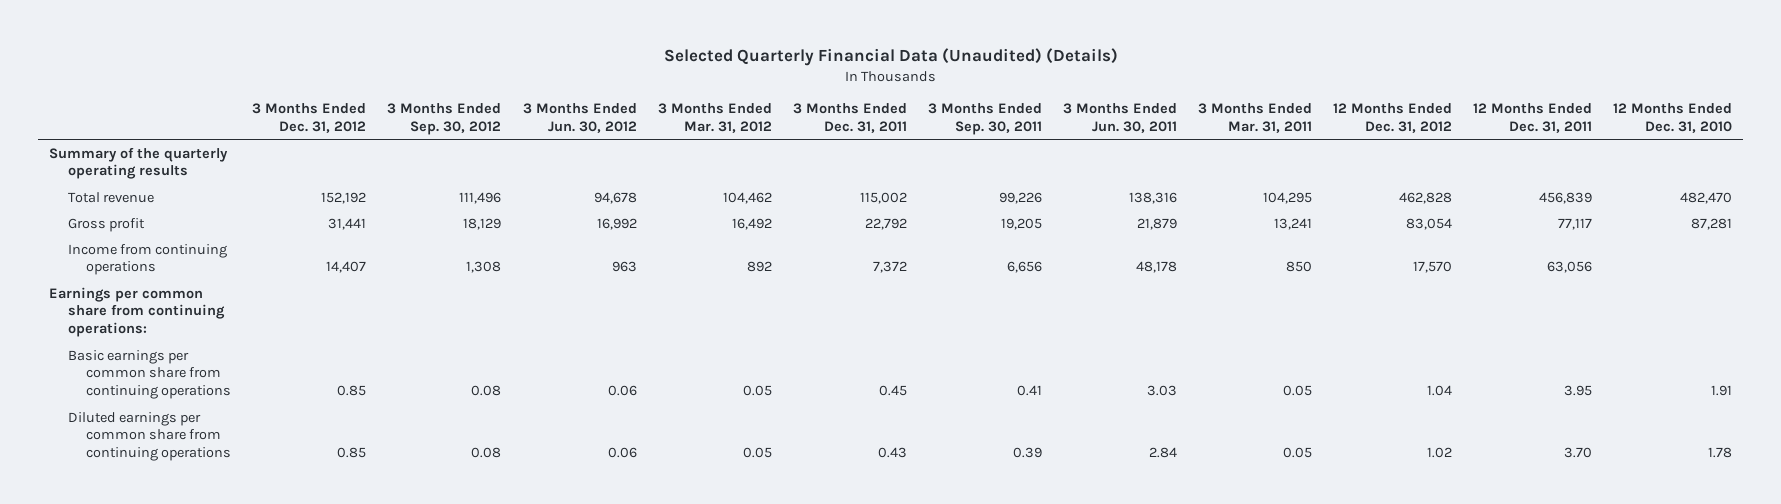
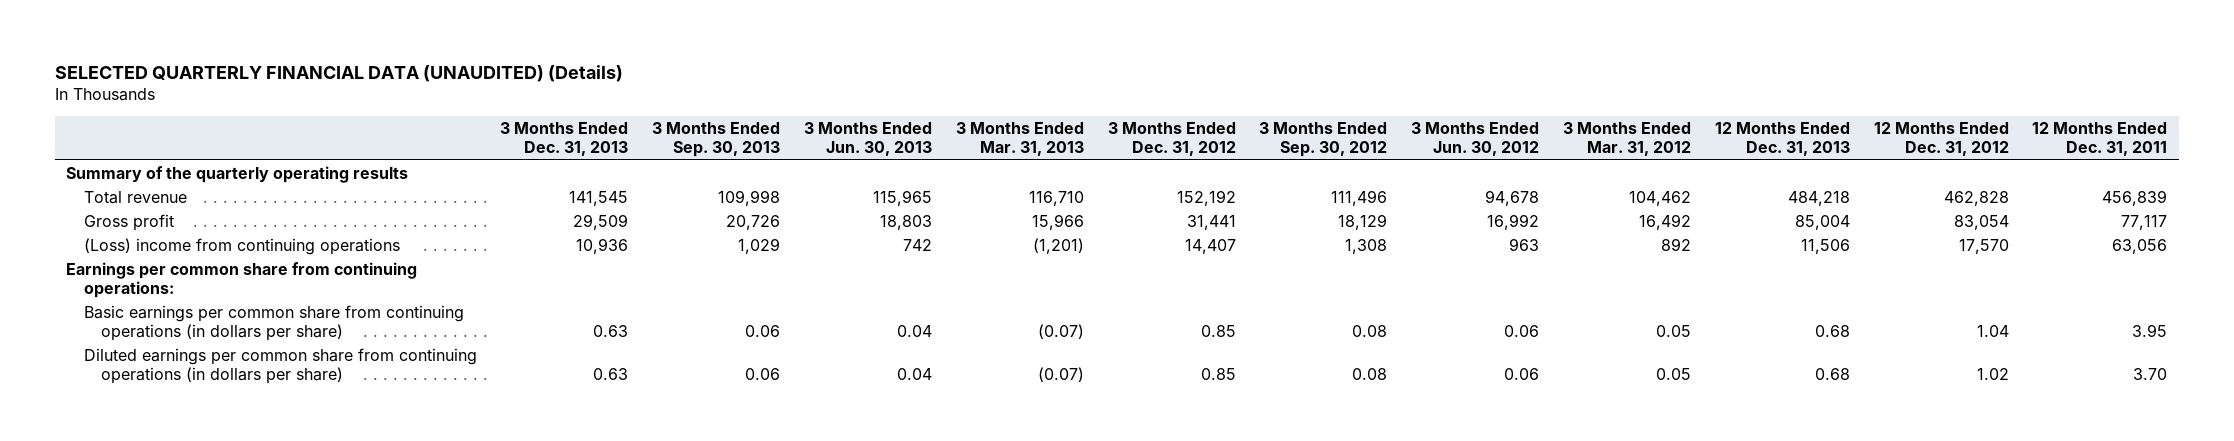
[663,48,1118,67] Selected Quarterly Financial Data (Unaudited) (Details) -> [54,65,623,83] SELECTED QUARTERLY FINANCIAL DATA (UNAUDITED) (Details)
[792,102,907,133] 3 Months Ended Dec. 31, 2011 -> none
[927,102,1042,135] 3 Months Ended Sep. 30, 2011 -> none
[1063,102,1178,133] 3 Months Ended Jun. 30, 2011 -> none
[1198,102,1313,133] 3 Months Ended Mar. 31, 2011 -> none
[1613,102,1733,133] 12 Months Ended Dec. 31, 2010 -> none
none -> [500,122,629,157] 3 Months Ended Dec. 31, 2013
none -> [652,122,781,158] 3 Months Ended Sep. 30, 2013
none -> [803,122,932,157] 3 Months Ended Jun. 30, 2013
none -> [955,122,1084,157] 3 Months Ended Mar. 31, 2013
none -> [1714,122,1850,157] 12 Months Ended Dec. 31, 2013
[67,243,227,276] Income from continuing operations -> [83,238,400,256] (Loss) income from continuing operations
[67,349,232,400] Basic earnings per common share from continuing operations -> [83,305,464,341] Basic earnings per common share from continuing operations (in dollars per share)
[67,411,232,462] Diluted earnings per common share from continuing operations -> [83,348,477,384] Diluted earnings per common share from continuing operations (in dollars per share)

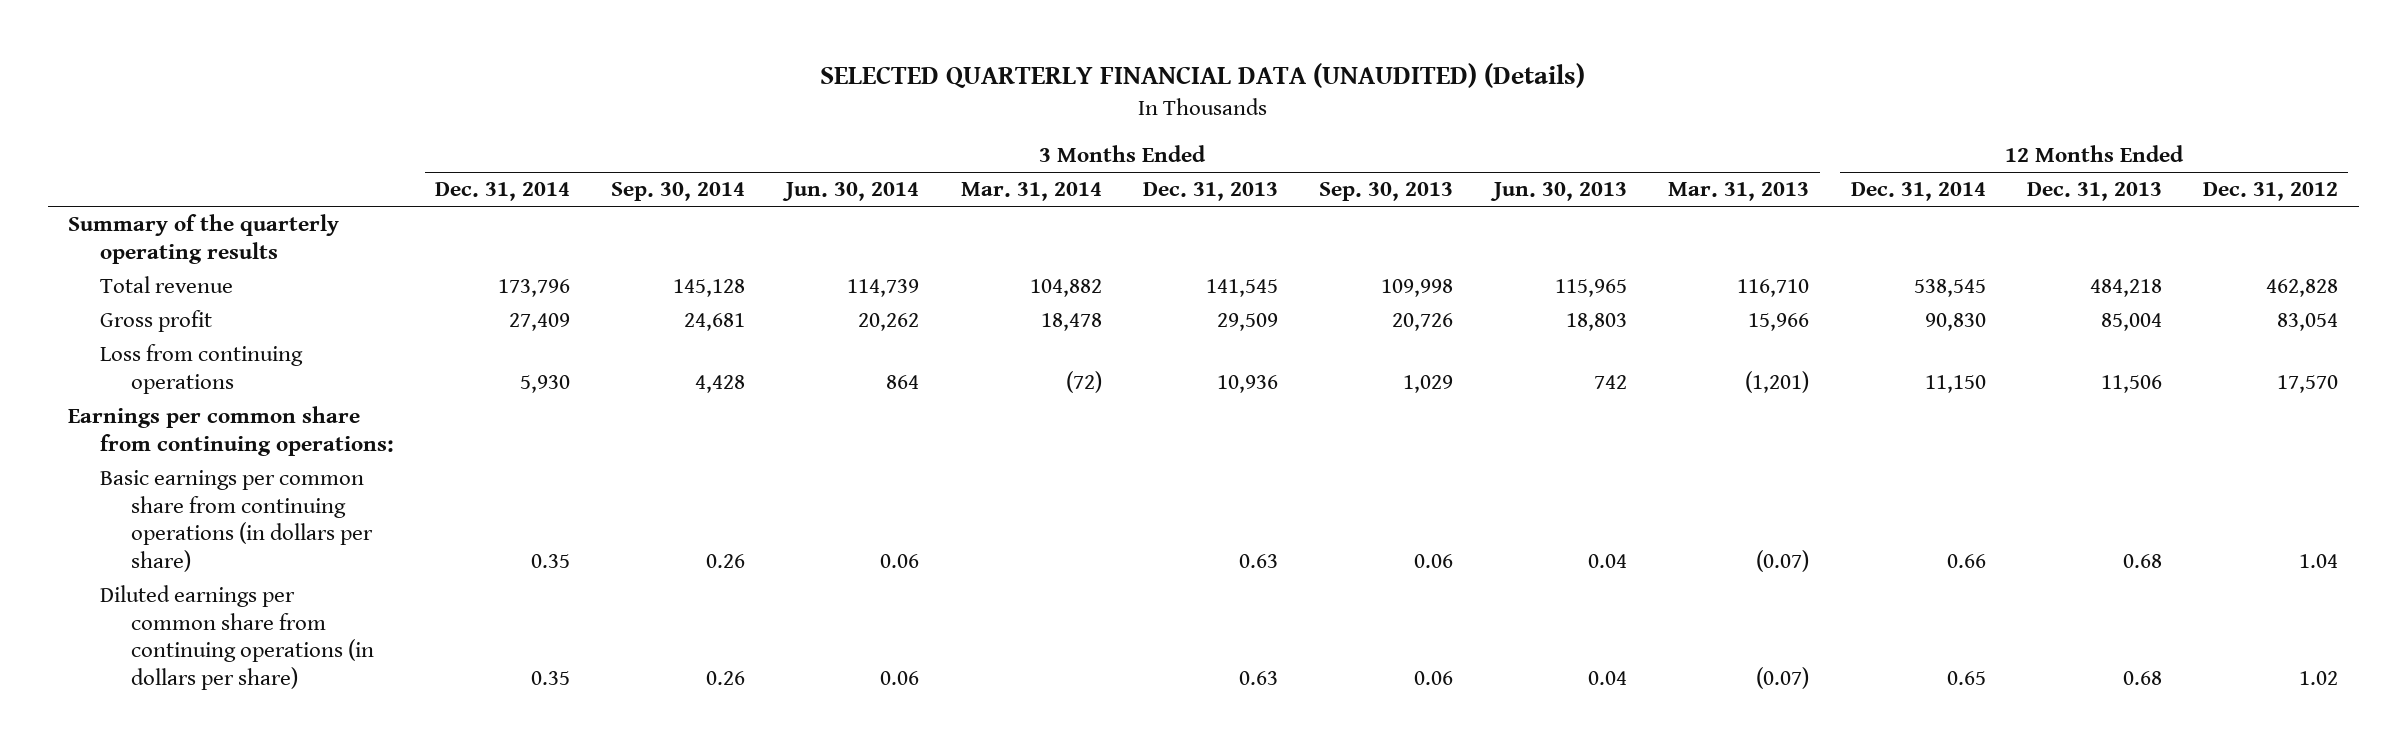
[1107,122,1236,157] 3 Months Ended Dec. 31, 2012 -> none
[1259,122,1388,158] 3 Months Ended Sep. 30, 2012 -> none
[1411,122,1540,157] 3 Months Ended Jun. 30, 2012 -> none
[1562,122,1691,157] 3 Months Ended Mar. 31, 2012 -> none
[2032,122,2168,157] 12 Months Ended Dec. 31, 2011 -> none
none -> [434,182,570,202] Dec. 31, 2014
none -> [611,182,746,202] Sep. 30, 2014
none -> [782,182,920,202] Jun. 30, 2014
none -> [960,182,1102,202] Mar. 31, 2014
none -> [1850,182,1986,202] Dec. 31, 2014
[83,238,400,256] (Loss) income from continuing operations -> [99,344,303,394] Loss from continuing operations

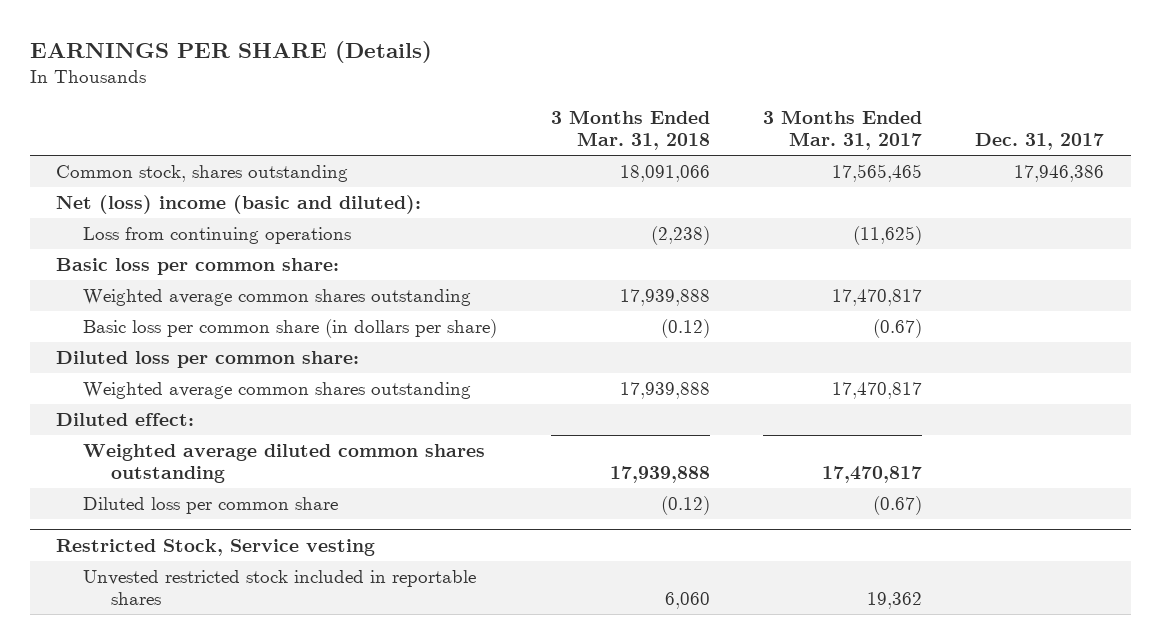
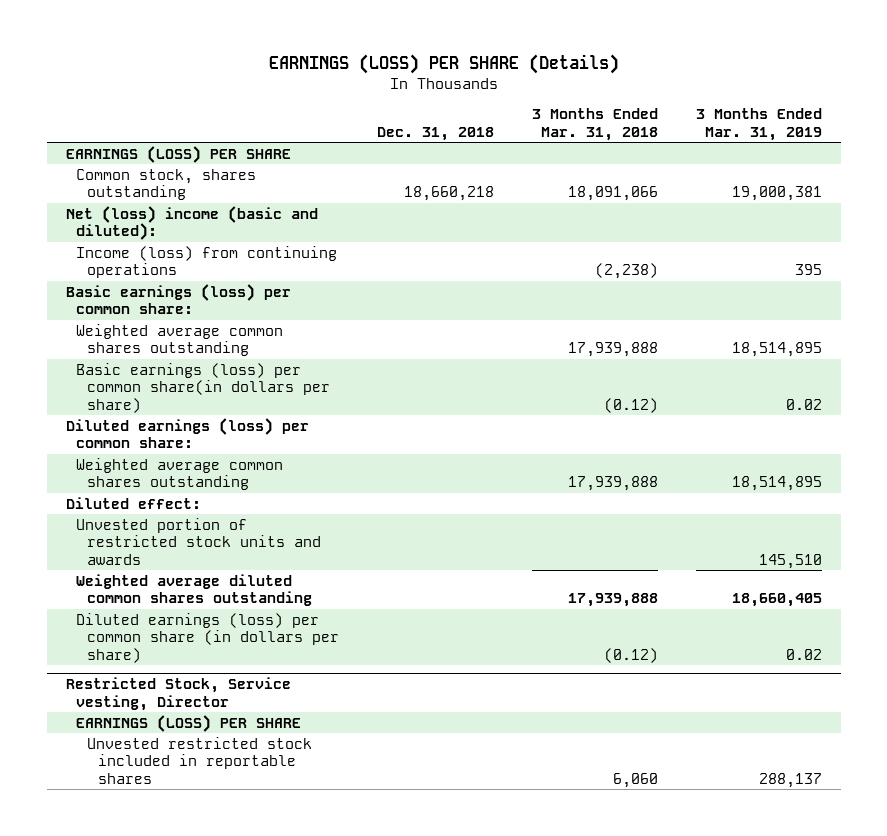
[29,41,432,64] EARNINGS PER SHARE (Details) -> [268,54,619,75] EARNINGS (LOSS) PER SHARE (Details)
[762,109,922,150] 3 Months Ended Mar. 31, 2017 -> none
[975,132,1105,150] Dec. 31, 2017 -> none
none -> [377,126,495,141] Dec. 31, 2018
none -> [695,108,822,141] 3 Months Ended Mar. 31, 2019
none -> [65,145,291,163] EARNINGS (LOSS) PER SHARE
[83,227,352,245] Loss from continuing operations -> [76,245,338,279] Income (loss) from continuing operations
[56,258,340,276] Basic loss per common share: -> [65,283,291,315] Basic earnings (loss) per common share:
[83,319,498,339] Basic loss per common share (in dollars per share) -> [76,362,331,413] Basic earnings (loss) per common share(in dollars per share)
[56,351,360,369] Diluted loss per common share: -> [65,417,309,449] Diluted earnings (loss) per common share:
none -> [76,517,322,565] Unvested portion of restricted stock units and awards
[83,497,339,515] Diluted loss per common share -> [76,612,340,663] Diluted earnings (loss) per common share (in dollars per share)
[56,539,376,557] Restricted Stock, Service vesting -> [65,677,291,711] Restricted Stock, Service vesting, Director
none -> [76,714,302,732] EARNINGS (LOSS) PER SHARE

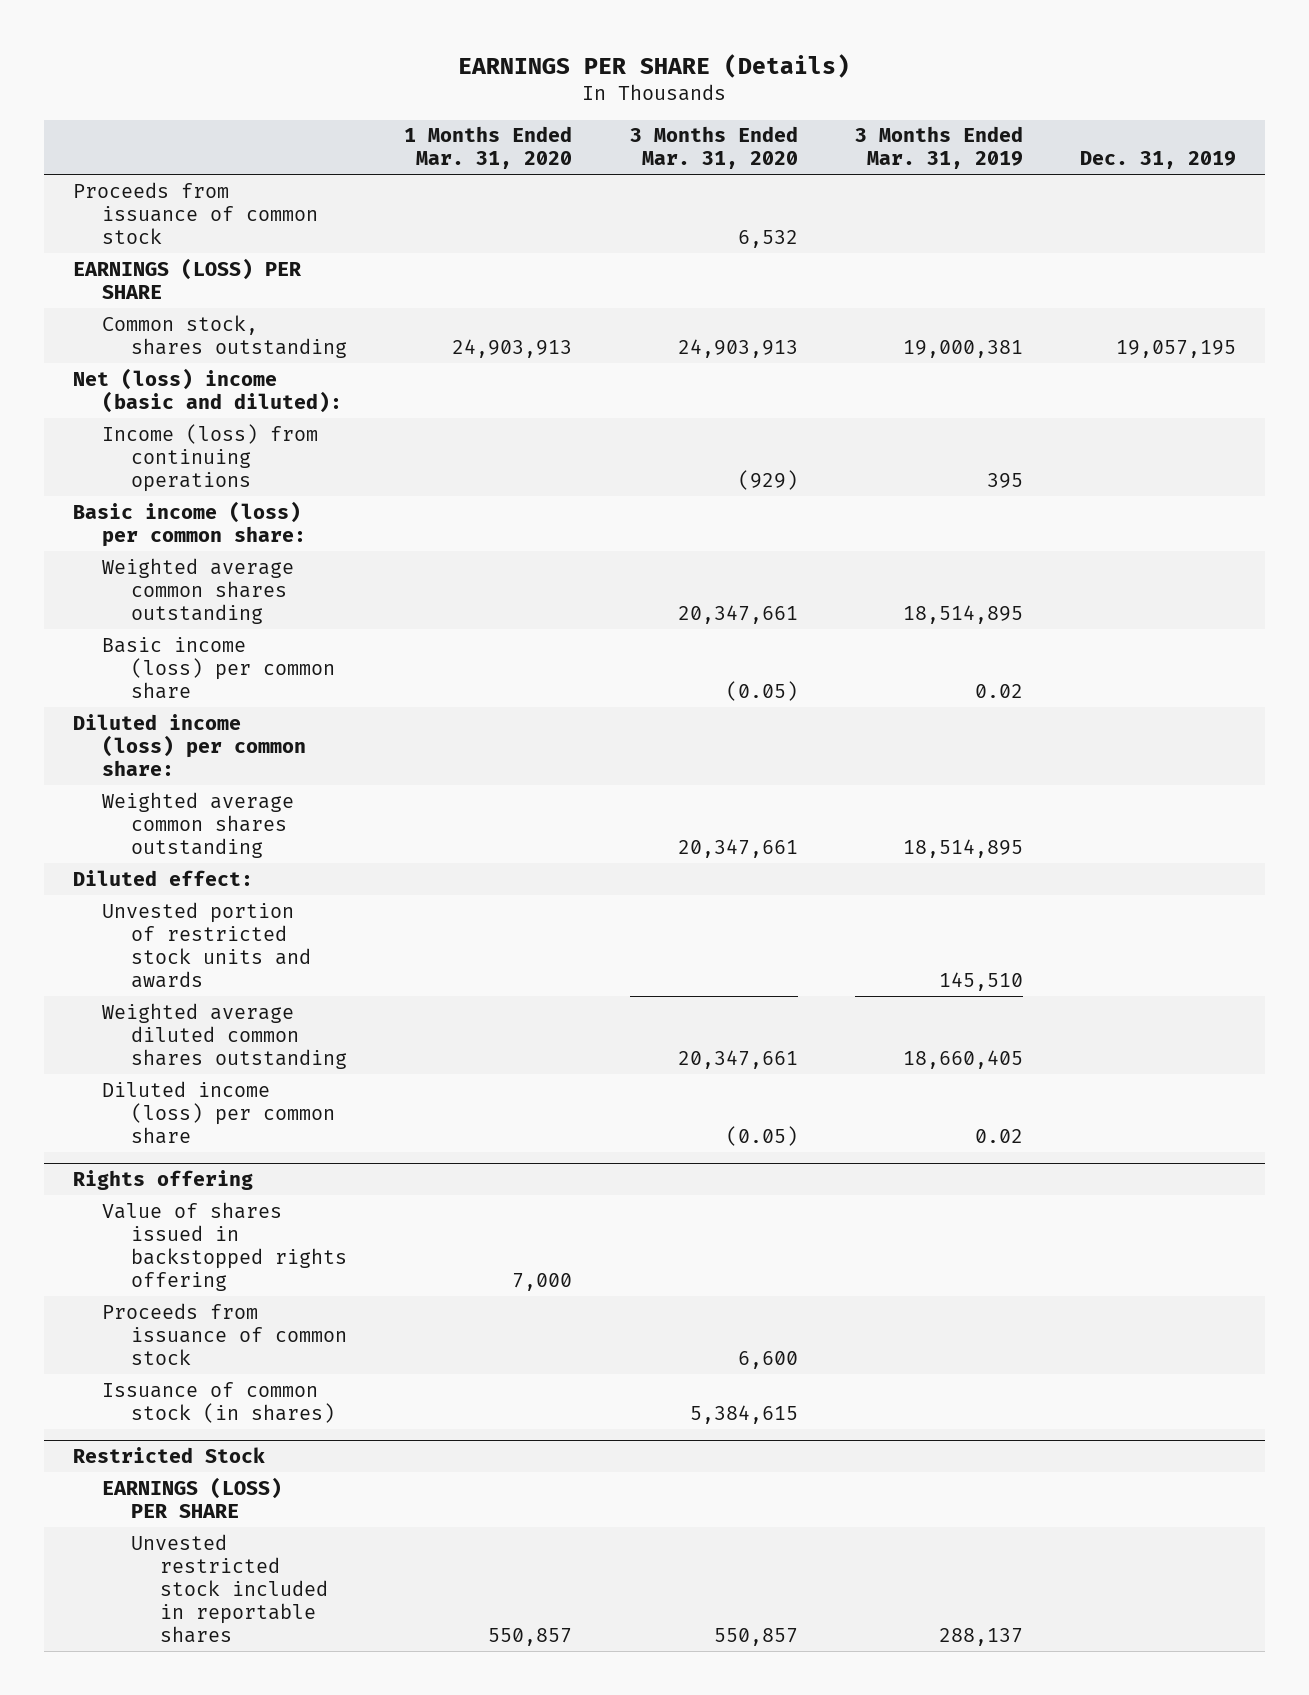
[268,54,619,75] EARNINGS (LOSS) PER SHARE (Details) -> [458,54,851,79] EARNINGS PER SHARE (Details)
[377,126,495,141] Dec. 31, 2018 -> none
[531,108,658,141] 3 Months Ended Mar. 31, 2018 -> none
none -> [404,126,573,170] 1 Months Ended Mar. 31, 2020
none -> [629,126,798,170] 3 Months Ended Mar. 31, 2020
none -> [1080,151,1237,170] Dec. 31, 2019
none -> [72,181,318,244] Proceeds from issuance of common stock
[65,283,291,315] Basic earnings (loss) per common share: -> [72,500,306,547] Basic income (loss) per common share:
[76,362,331,413] Basic earnings (loss) per common share(in dollars per share) -> [101,636,335,699] Basic income (loss) per common share
[65,417,309,449] Diluted earnings (loss) per common share: -> [72,713,306,776] Diluted income (loss) per common share:
[65,677,291,711] Restricted Stock, Service vesting, Director -> none
[76,612,340,663] Diluted earnings (loss) per common share (in dollars per share) -> [101,1080,335,1144] Diluted income (loss) per common share
none -> [72,1170,253,1191] Rights offering
none -> [101,1201,347,1291] Value of shares issued in backstopped rights offering
none -> [101,1302,347,1365] Proceeds from issuance of common stock
none -> [101,1381,335,1423] Issuance of common stock (in shares)
none -> [72,1447,265,1464] Restricted Stock

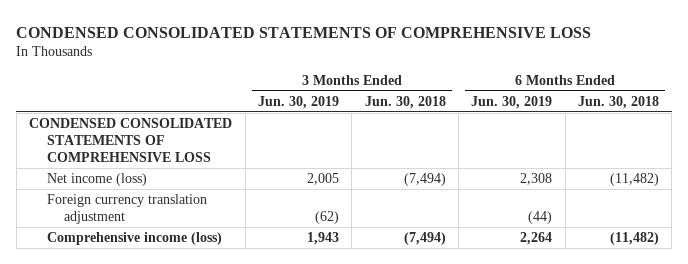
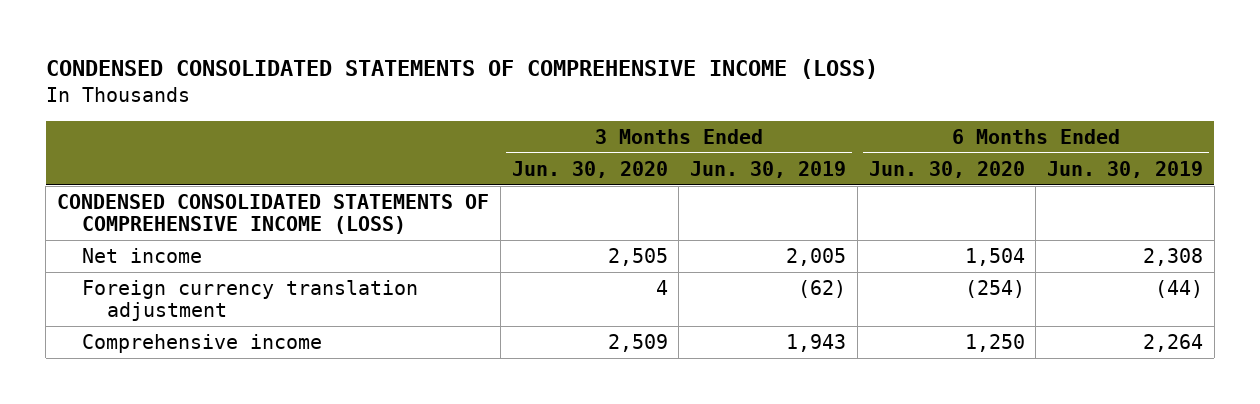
[16,26,592,38] CONDENSED CONSOLIDATED STATEMENTS OF COMPREHENSIVE LOSS -> [45,58,878,79] CONDENSED CONSOLIDATED STATEMENTS OF COMPREHENSIVE INCOME (LOSS)
[364,95,446,109] Jun. 30, 2018 -> none
[578,95,660,109] Jun. 30, 2018 -> none
none -> [511,160,668,178] Jun. 30, 2020
none -> [868,160,1025,178] Jun. 30, 2020
[29,117,233,162] CONDENSED CONSOLIDATED STATEMENTS OF COMPREHENSIVE LOSS -> [57,193,490,235] CONDENSED CONSOLIDATED STATEMENTS OF COMPREHENSIVE INCOME (LOSS)
[46,172,147,186] Net income (loss) -> [82,247,203,263] Net income
[46,231,222,245] Comprehensive income (loss) -> [82,333,323,353] Comprehensive income

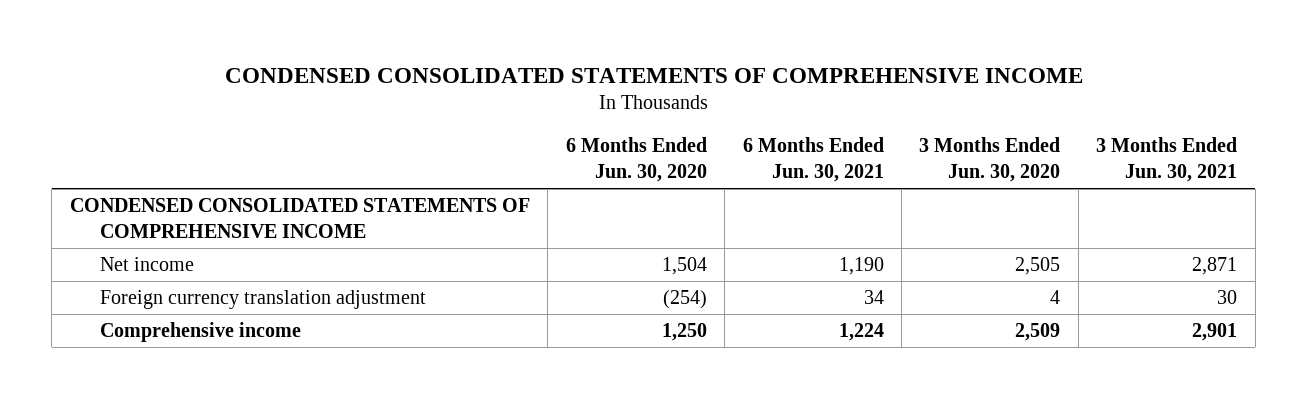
[45,58,878,79] CONDENSED CONSOLIDATED STATEMENTS OF COMPREHENSIVE INCOME (LOSS) -> [224,67,1083,83] CONDENSED CONSOLIDATED STATEMENTS OF COMPREHENSIVE INCOME
[690,160,847,178] Jun. 30, 2019 -> none
[1047,160,1204,178] Jun. 30, 2019 -> none
none -> [742,137,884,182] 6 Months Ended Jun. 30, 2021
none -> [1096,137,1238,182] 3 Months Ended Jun. 30, 2021
[57,193,490,235] CONDENSED CONSOLIDATED STATEMENTS OF COMPREHENSIVE INCOME (LOSS) -> [69,198,530,238] CONDENSED CONSOLIDATED STATEMENTS OF COMPREHENSIVE INCOME

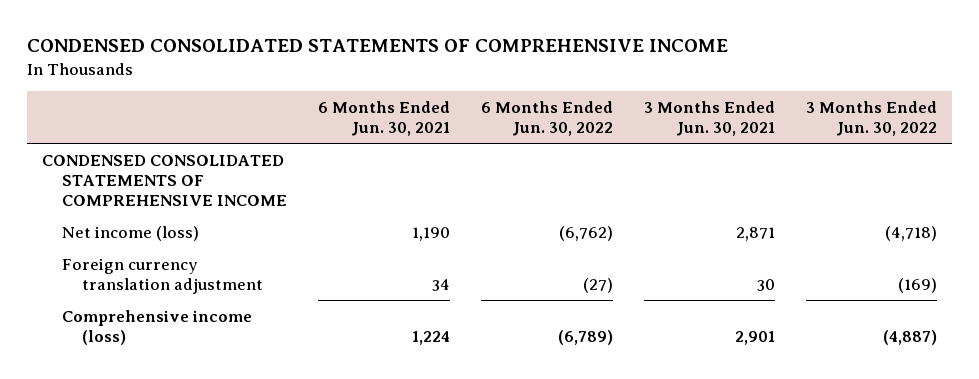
[565,137,707,182] 6 Months Ended Jun. 30, 2020 -> none
[919,137,1061,182] 3 Months Ended Jun. 30, 2020 -> none
none -> [480,101,613,137] 6 Months Ended Jun. 30, 2022
none -> [805,101,937,137] 3 Months Ended Jun. 30, 2022
[99,257,194,272] Net income -> [62,225,200,241] Net income (loss)
[99,322,301,343] Comprehensive income -> [62,309,253,345] Comprehensive income (loss)

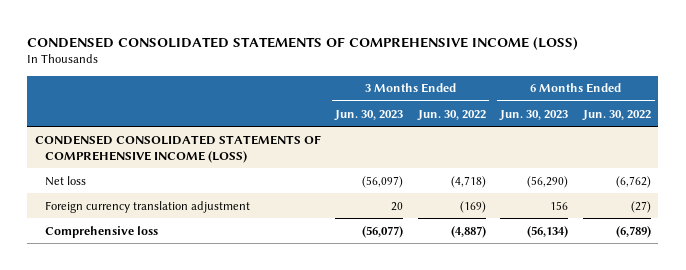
[26,39,728,53] CONDENSED CONSOLIDATED STATEMENTS OF COMPREHENSIVE INCOME -> [27,36,579,50] CONDENSED CONSOLIDATED STATEMENTS OF COMPREHENSIVE INCOME (LOSS)
[318,101,451,137] 6 Months Ended Jun. 30, 2021 -> none
[643,101,775,137] 3 Months Ended Jun. 30, 2021 -> none
none -> [334,109,404,121] Jun. 30, 2023
none -> [499,109,569,121] Jun. 30, 2023
[42,154,288,207] CONDENSED CONSOLIDATED STATEMENTS OF COMPREHENSIVE INCOME -> [34,134,321,163] CONDENSED CONSOLIDATED STATEMENTS OF COMPREHENSIVE INCOME (LOSS)
[62,225,200,241] Net income (loss) -> [45,175,87,186] Net loss
[62,309,253,345] Comprehensive income (loss) -> [45,225,159,238] Comprehensive loss

